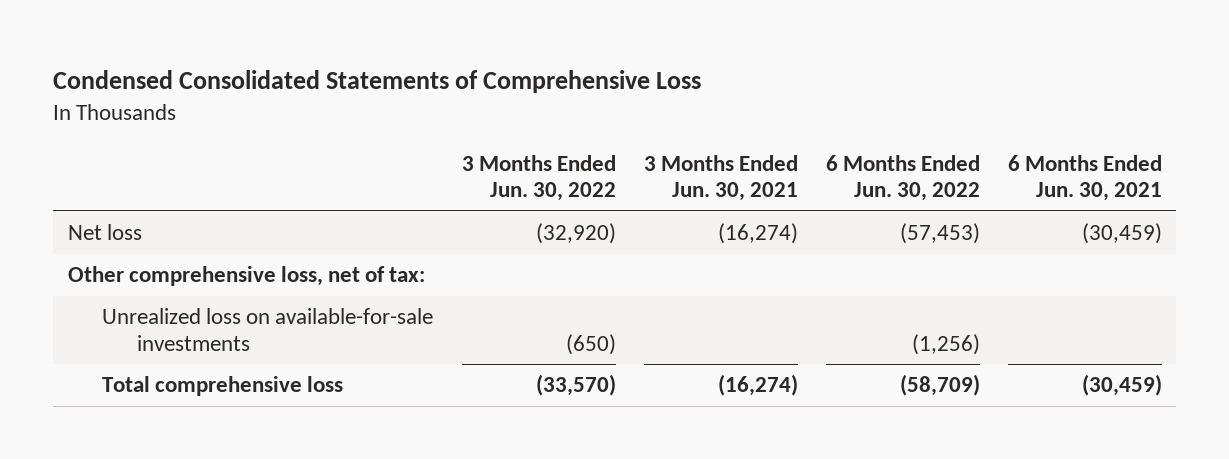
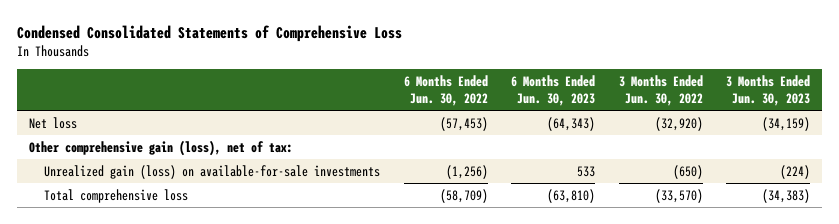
[643,154,798,202] 3 Months Ended Jun. 30, 2021 -> none
[1007,154,1162,202] 6 Months Ended Jun. 30, 2021 -> none
none -> [511,75,596,106] 6 Months Ended Jun. 30, 2023
none -> [726,75,811,106] 3 Months Ended Jun. 30, 2023
[67,266,425,287] Other comprehensive loss, net of tax: -> [28,139,293,156] Other comprehensive gain (loss), net of tax:
[102,308,434,351] Unrealized loss on available-for-sale investments -> [44,164,381,179] Unrealized gain (loss) on available-for-sale investments

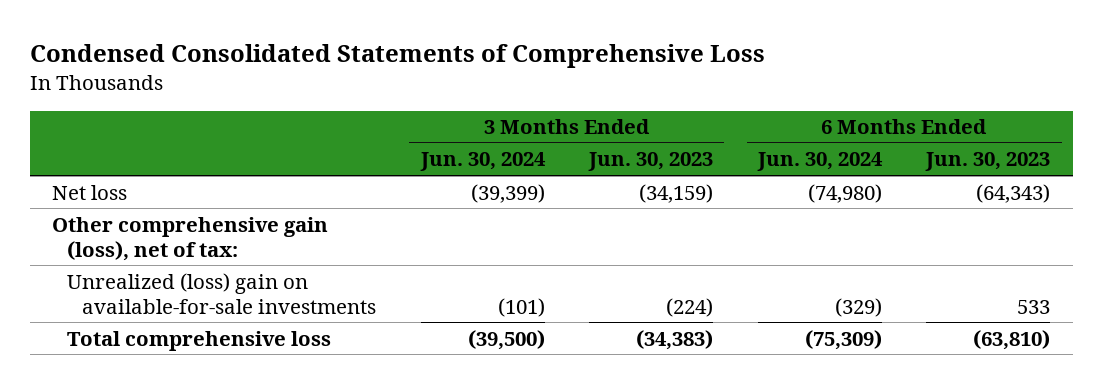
[403,75,488,106] 6 Months Ended Jun. 30, 2022 -> none
[618,75,703,106] 3 Months Ended Jun. 30, 2022 -> none
none -> [419,152,546,172] Jun. 30, 2024
none -> [756,152,883,172] Jun. 30, 2024
[44,164,381,179] Unrealized gain (loss) on available-for-sale investments -> [67,272,377,314] Unrealized (loss) gain on available-for-sale investments

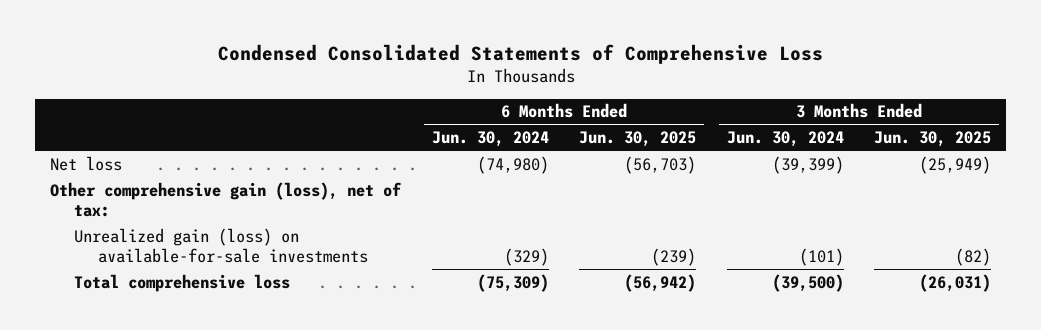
[588,152,714,172] Jun. 30, 2023 -> none
[925,152,1051,172] Jun. 30, 2023 -> none
none -> [579,130,697,147] Jun. 30, 2025
none -> [873,130,991,147] Jun. 30, 2025
[67,272,377,314] Unrealized (loss) gain on available-for-sale investments -> [74,227,369,263] Unrealized gain (loss) on available-for-sale investments

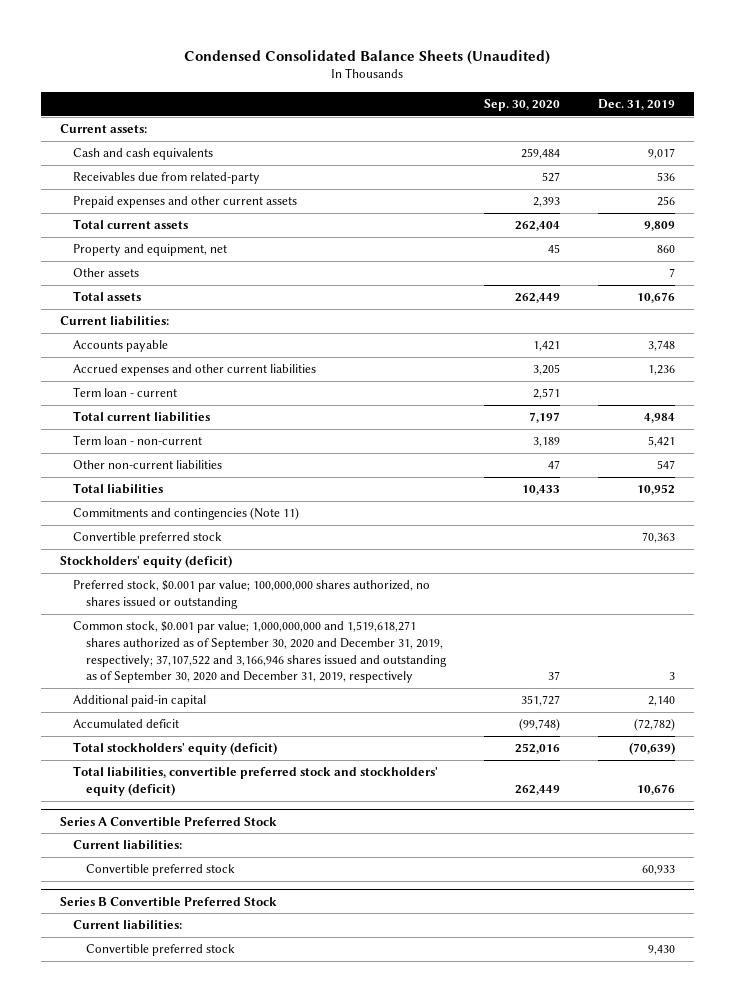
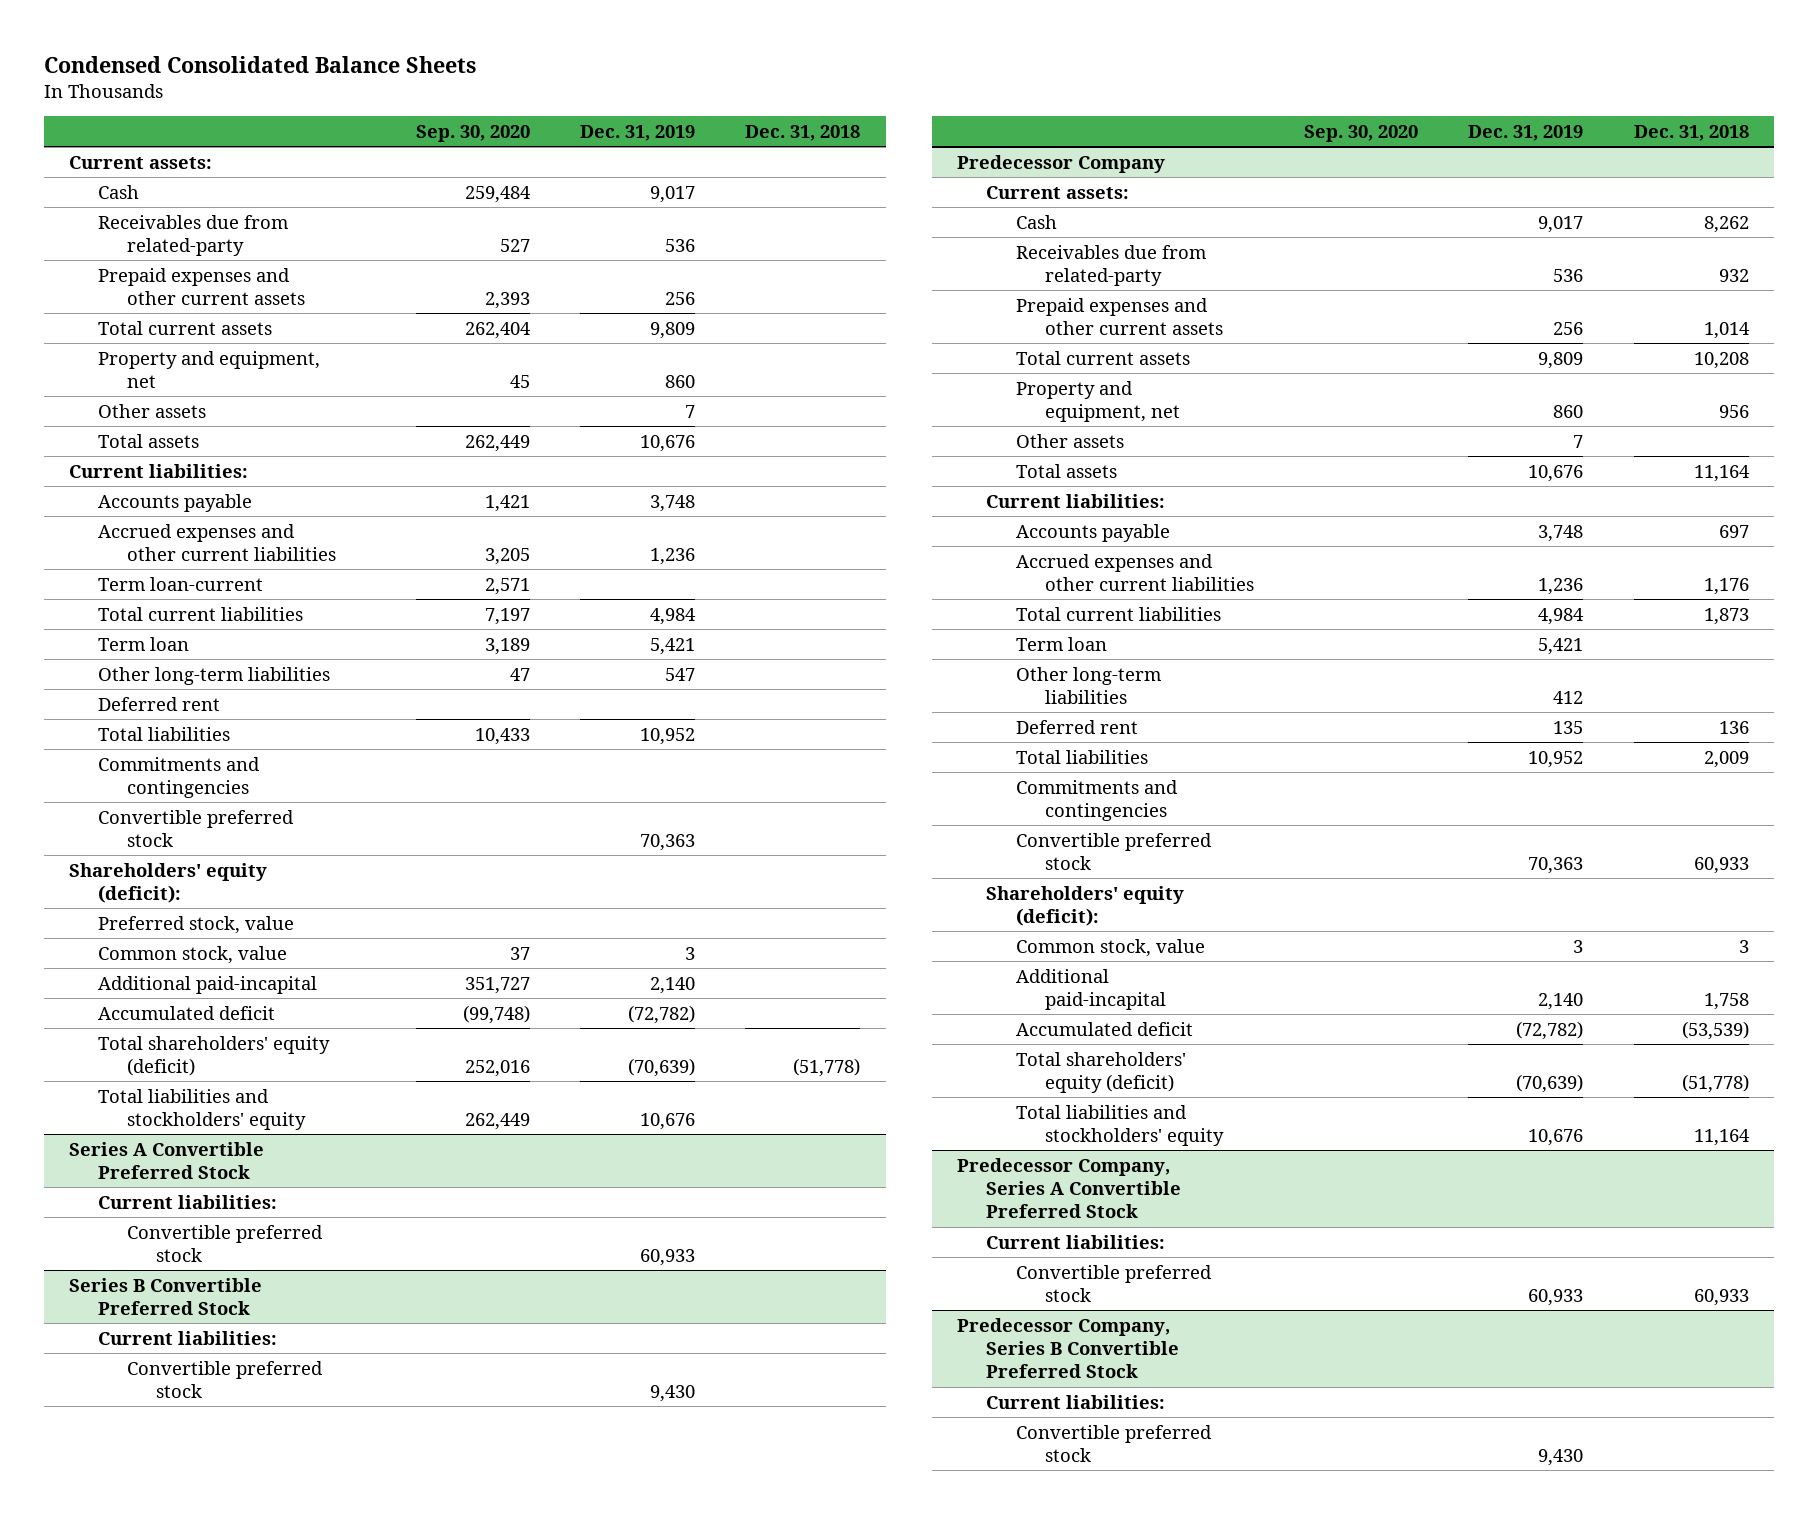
[184,49,551,65] Condensed Consolidated Balance Sheets (Unaudited) -> [43,55,476,73] Condensed Consolidated Balance Sheets
none -> [745,125,861,142] Dec. 31, 2018
[72,148,213,161] Cash and cash equivalents -> [98,184,140,199] Cash
[72,387,177,398] Term loan - current -> [98,576,264,591] Term loan-current
[72,435,202,446] Term loan - non-current -> [98,636,190,651] Term loan
[72,460,222,470] Other non-current liabilities -> [98,666,331,685] Other long-term liabilities
none -> [98,696,221,711] Deferred rent
[72,507,299,521] Commitments and contingencies (Note 11) -> [98,756,261,799] Commitments and contingencies
[59,555,232,569] Stockholders' equity (deficit) -> [68,862,267,904] Shareholders' equity (deficit):
[72,580,430,609] Preferred stock, $0.001 par value; 100,000,000 shares authorized, no shares issued or outstanding -> [98,915,295,934] Preferred stock, value
[72,621,447,684] Common stock, $0.001 par value; 1,000,000,000 and 1,519,618,271 shares authorized as of September 30, 2020 and December 31, 2019, respectively; 37,107,522 and 3,166,946 shares issued and outstanding as of September 30, 2020 and December 31, 2019, respectively -> [98,945,288,964] Common stock, value
[72,695,206,708] Additional paid-in capital -> [98,975,318,994] Additional paid-incapital
[72,742,277,756] Total stockholders' equity (deficit) -> [98,1035,331,1077] Total shareholders' equity (deficit)
[72,766,438,796] Total liabilities, convertible preferred stock and stockholders' equity (deficit) -> [98,1088,307,1131] Total liabilities and stockholders' equity
none -> [957,154,1166,173] Predecessor Company
none -> [986,185,1130,199] Current assets:
none -> [1015,214,1057,229] Cash
none -> [1015,244,1206,287] Receivables due from related-party
none -> [1015,297,1223,336] Prepaid expenses and other current assets
none -> [1015,350,1190,365] Total current assets
none -> [1015,380,1180,423] Property and equipment, net
none -> [1015,433,1124,448] Other assets
none -> [1015,463,1117,478] Total assets
none -> [986,493,1166,508] Current liabilities:
none -> [1015,523,1170,542] Accounts payable
none -> [1015,553,1254,592] Accrued expenses and other current liabilities
none -> [1015,606,1221,621] Total current liabilities
none -> [1015,636,1107,651] Term loan
none -> [1015,666,1161,705] Other long-term liabilities
none -> [1015,719,1138,734] Deferred rent
none -> [1015,749,1148,764] Total liabilities
none -> [1015,779,1178,822] Commitments and contingencies
none -> [1015,832,1212,871] Convertible preferred stock
none -> [986,885,1185,927] Shareholders' equity (deficit):
none -> [1015,938,1205,957] Common stock, value
none -> [1015,968,1166,1011] Additional paid-incapital
none -> [1015,1021,1193,1036] Accumulated deficit
none -> [1015,1051,1186,1094] Total shareholders' equity (deficit)
none -> [1015,1104,1224,1147] Total liabilities and stockholders' equity
none -> [957,1157,1182,1219] Predecessor Company, Series A Convertible Preferred Stock
none -> [986,1234,1166,1249] Current liabilities:
none -> [1015,1264,1212,1303] Convertible preferred stock
none -> [957,1317,1180,1379] Predecessor Company, Series B Convertible Preferred Stock
none -> [986,1394,1166,1409] Current liabilities:
none -> [1015,1424,1212,1463] Convertible preferred stock

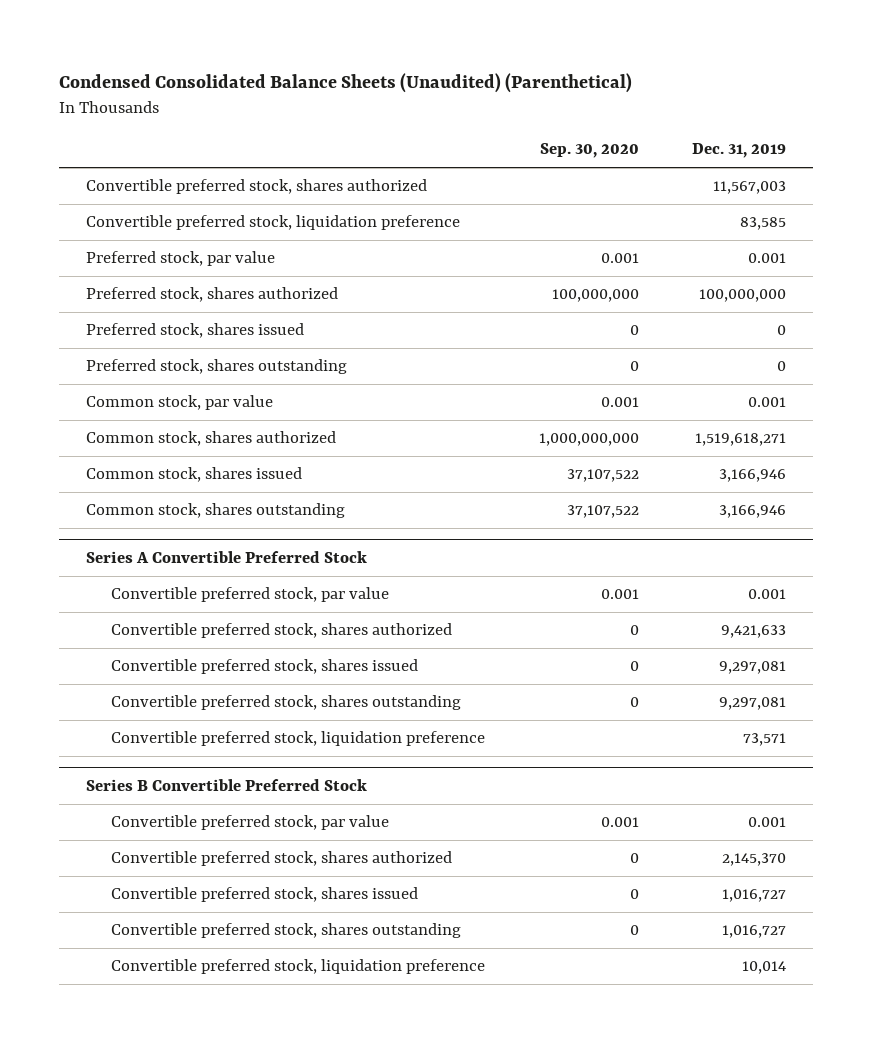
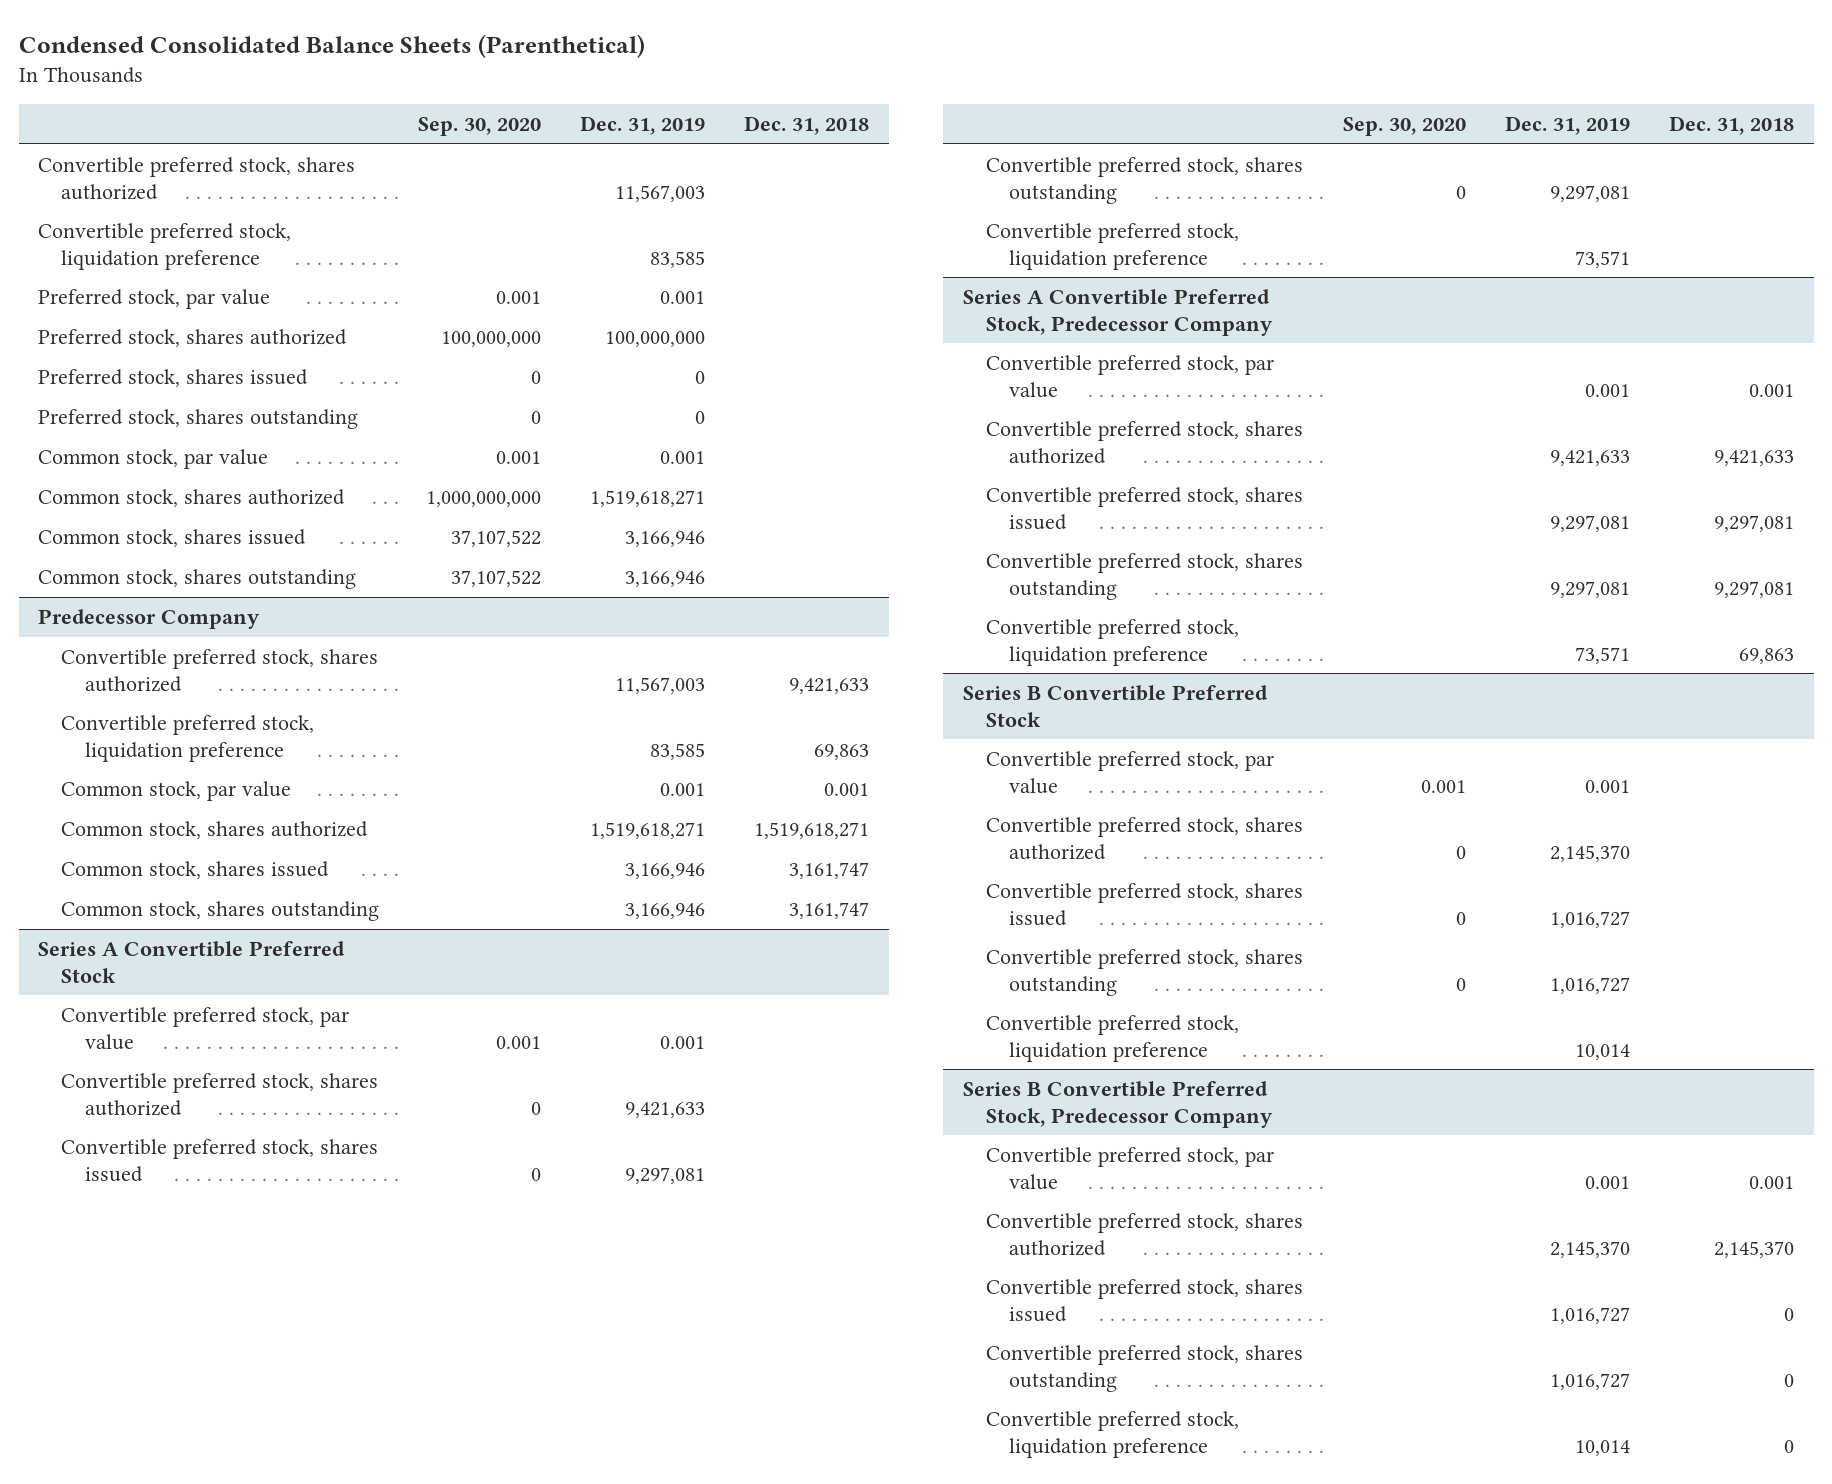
[59,72,633,93] Condensed Consolidated Balance Sheets (Unaudited) (Parenthetical) -> [18,33,645,58] Condensed Consolidated Balance Sheets (Parenthetical)
none -> [744,115,870,135] Dec. 31, 2018
none -> [38,609,261,630] Predecessor Company
none -> [61,649,379,692] Convertible preferred stock, shares authorized
none -> [61,715,315,762] Convertible preferred stock, liquidation preference
none -> [61,781,292,802] Common stock, par value
none -> [61,821,369,840] Common stock, shares authorized
none -> [61,861,330,880] Common stock, shares issued
none -> [61,901,380,922] Common stock, shares outstanding
none -> [962,289,1274,336] Series A Convertible Preferred Stock, Predecessor Company
none -> [986,355,1275,398] Convertible preferred stock, par value
none -> [986,421,1304,464] Convertible preferred stock, shares authorized
none -> [986,487,1304,530] Convertible preferred stock, shares issued
none -> [986,553,1304,600] Convertible preferred stock, shares outstanding
none -> [986,619,1240,666] Convertible preferred stock, liquidation preference
none -> [962,1081,1274,1128] Series B Convertible Preferred Stock, Predecessor Company
none -> [986,1147,1275,1190] Convertible preferred stock, par value
none -> [986,1213,1304,1256] Convertible preferred stock, shares authorized
none -> [986,1279,1304,1322] Convertible preferred stock, shares issued
none -> [986,1345,1304,1392] Convertible preferred stock, shares outstanding
none -> [986,1411,1240,1458] Convertible preferred stock, liquidation preference

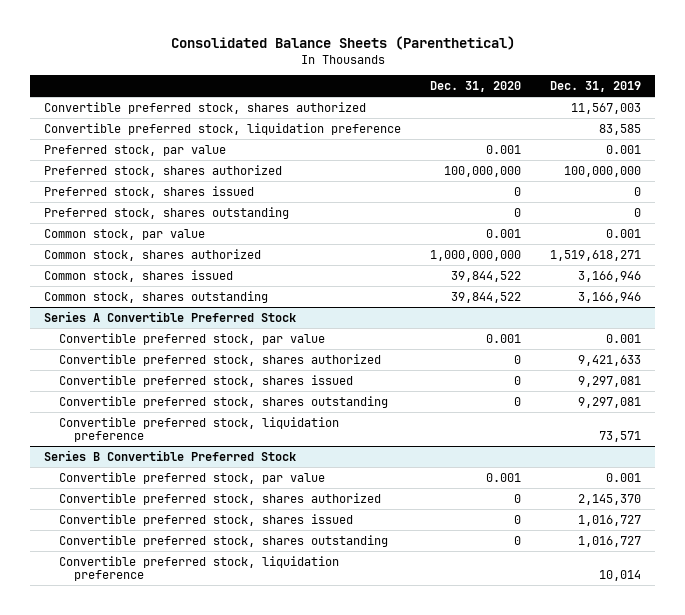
[18,33,645,58] Condensed Consolidated Balance Sheets (Parenthetical) -> [170,36,515,51] Consolidated Balance Sheets (Parenthetical)
[418,116,542,136] Sep. 30, 2020 -> none
[744,115,870,135] Dec. 31, 2018 -> none
none -> [430,81,522,93] Dec. 31, 2020
[38,609,261,630] Predecessor Company -> none
[61,649,379,692] Convertible preferred stock, shares authorized -> none
[61,715,315,762] Convertible preferred stock, liquidation preference -> none
[61,781,292,802] Common stock, par value -> none
[61,821,369,840] Common stock, shares authorized -> none
[61,861,330,880] Common stock, shares issued -> none
[61,901,380,922] Common stock, shares outstanding -> none
[962,289,1274,336] Series A Convertible Preferred Stock, Predecessor Company -> none
[986,355,1275,398] Convertible preferred stock, par value -> none
[986,421,1304,464] Convertible preferred stock, shares authorized -> none
[986,487,1304,530] Convertible preferred stock, shares issued -> none
[986,553,1304,600] Convertible preferred stock, shares outstanding -> none
[986,619,1240,666] Convertible preferred stock, liquidation preference -> none
[962,1081,1274,1128] Series B Convertible Preferred Stock, Predecessor Company -> none
[986,1147,1275,1190] Convertible preferred stock, par value -> none
[986,1213,1304,1256] Convertible preferred stock, shares authorized -> none
[986,1279,1304,1322] Convertible preferred stock, shares issued -> none
[986,1345,1304,1392] Convertible preferred stock, shares outstanding -> none
[986,1411,1240,1458] Convertible preferred stock, liquidation preference -> none

